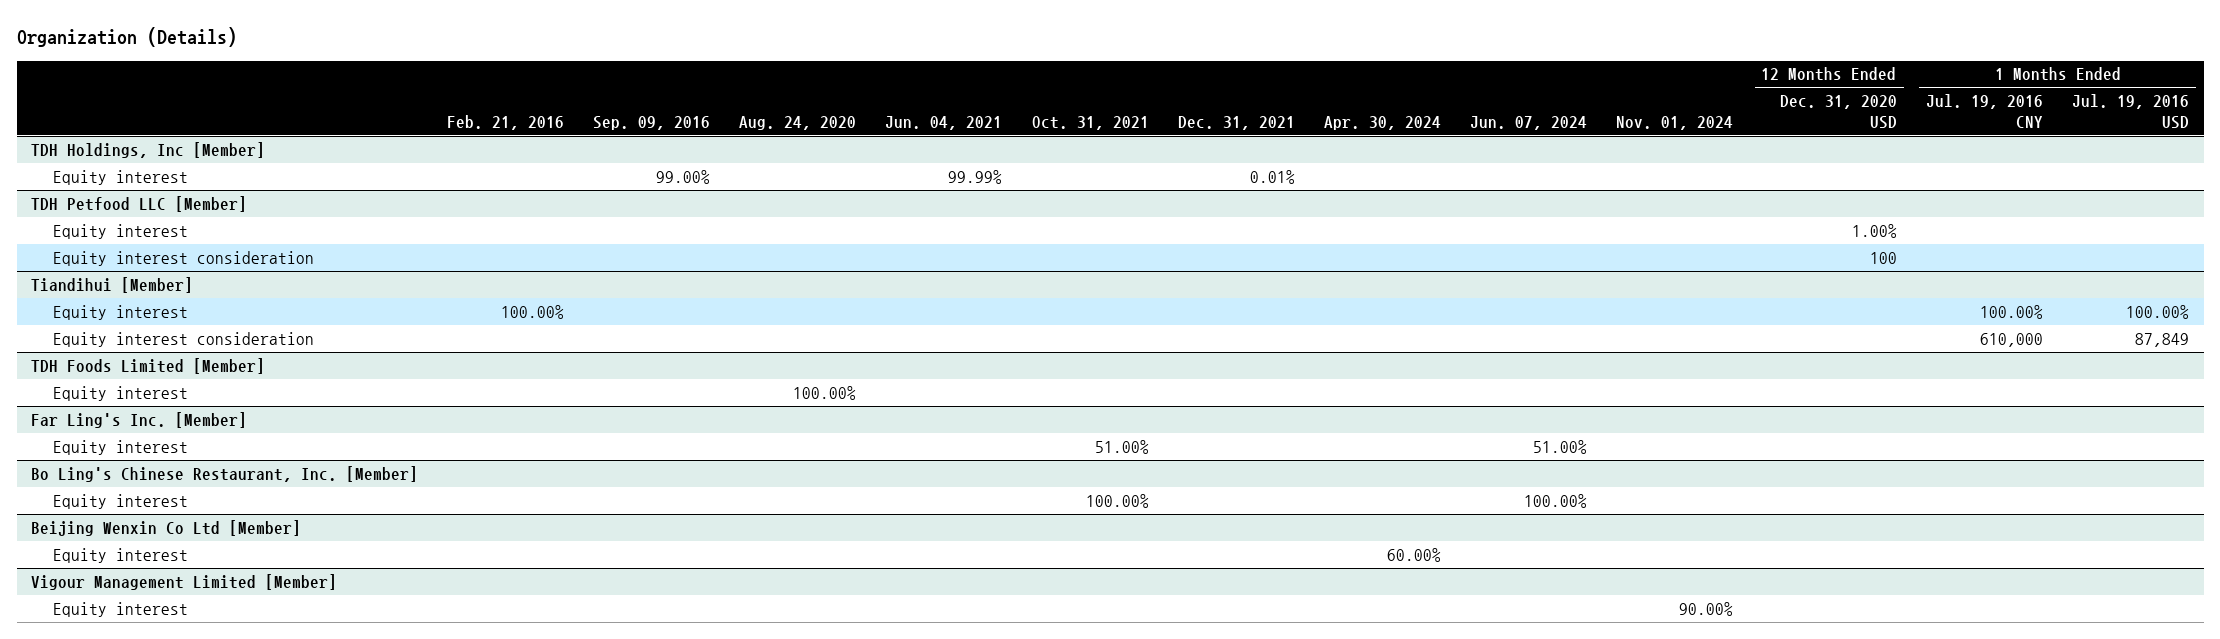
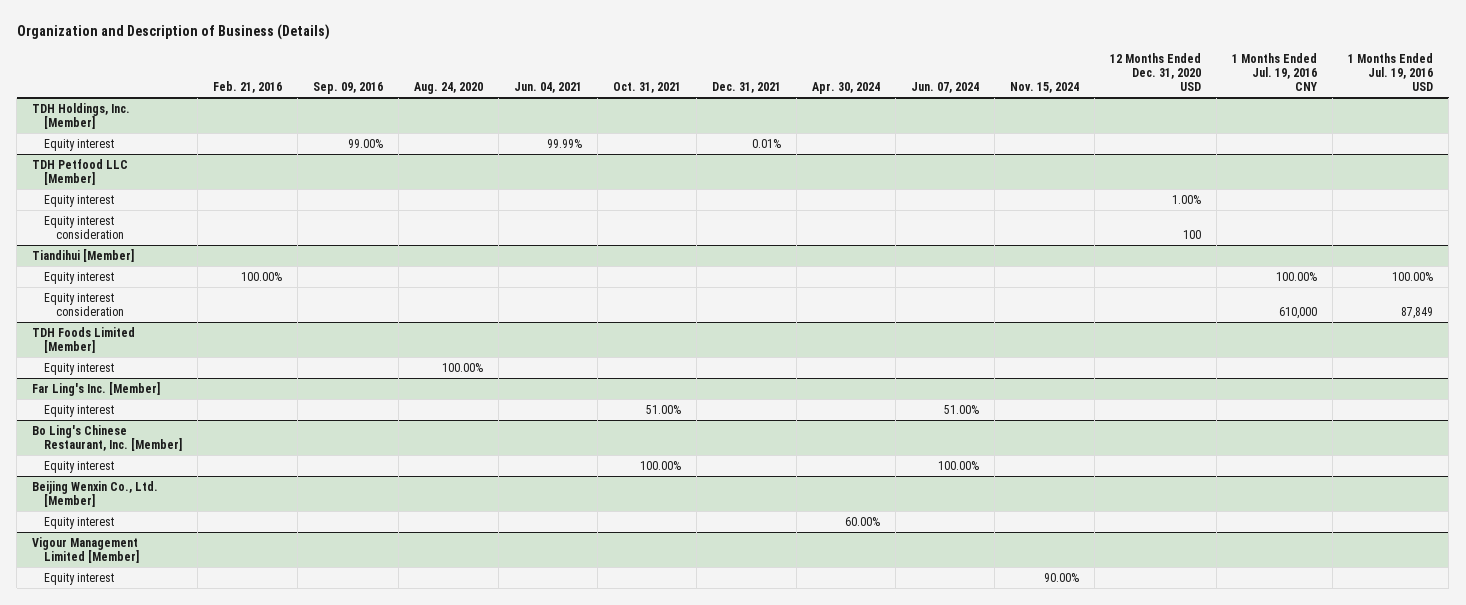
[16,27,237,48] Organization (Details) -> [16,23,330,40] Organization and Description of Business (Details)
[1615,115,1733,130] Nov. 01, 2024 -> none
none -> [1010,81,1080,93] Nov. 15, 2024
[31,141,266,158] TDH Holdings, Inc [Member] -> [32,102,131,130] TDH Holdings, Inc. [Member]
[31,519,302,536] Beijing Wenxin Co Ltd [Member] -> [32,480,159,508] Beijing Wenxin Co., Ltd. [Member]

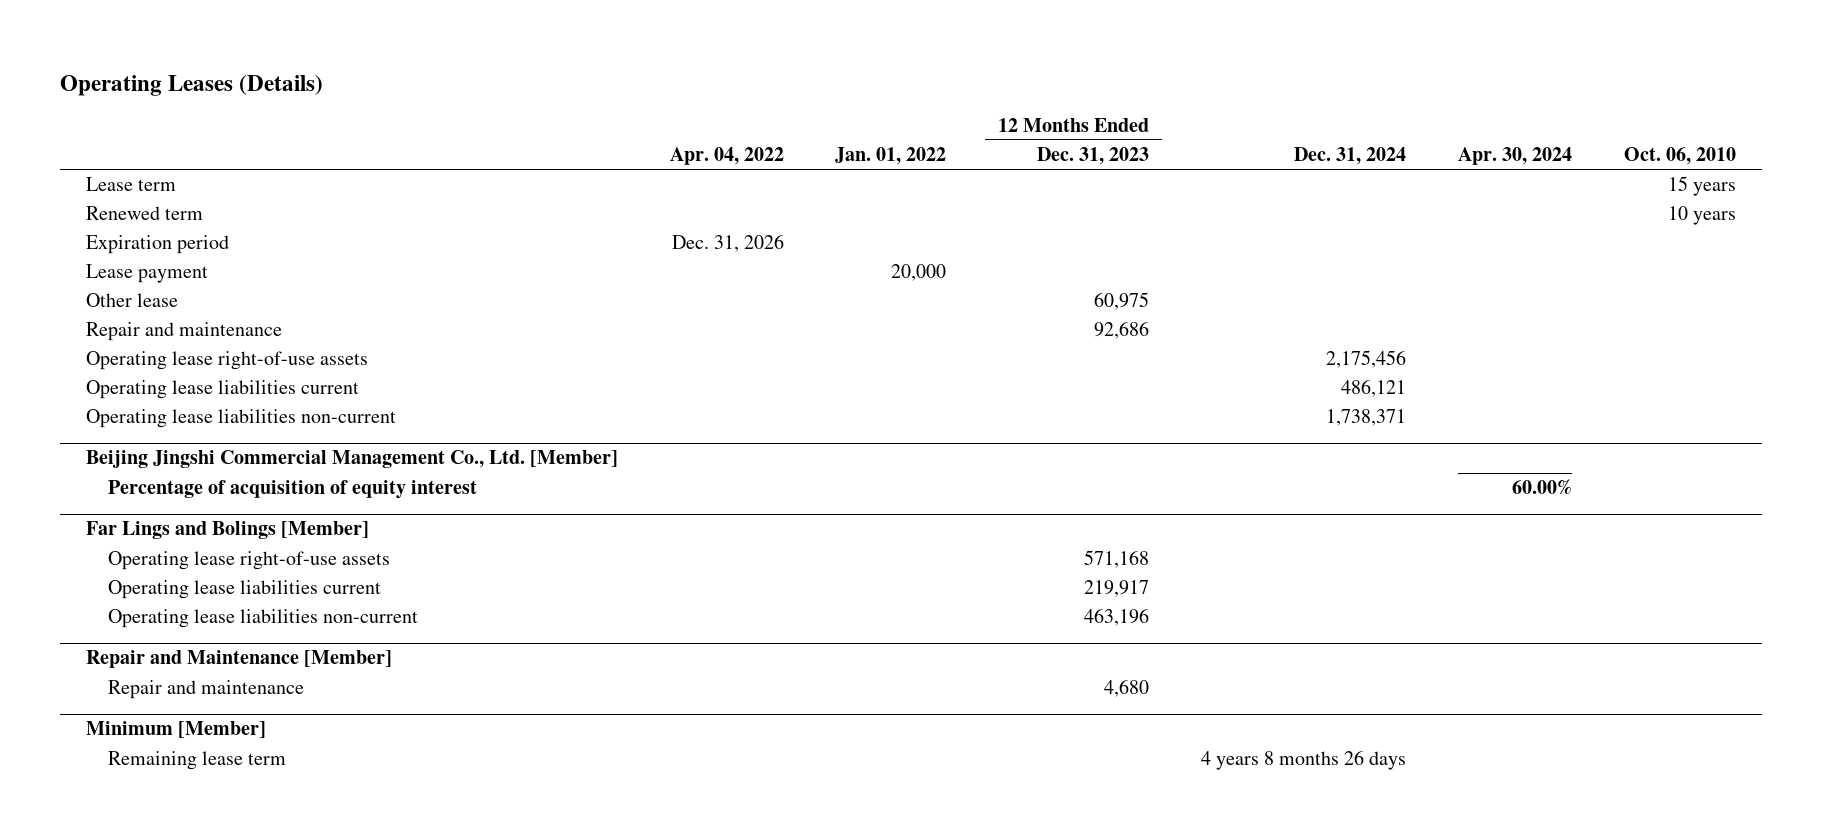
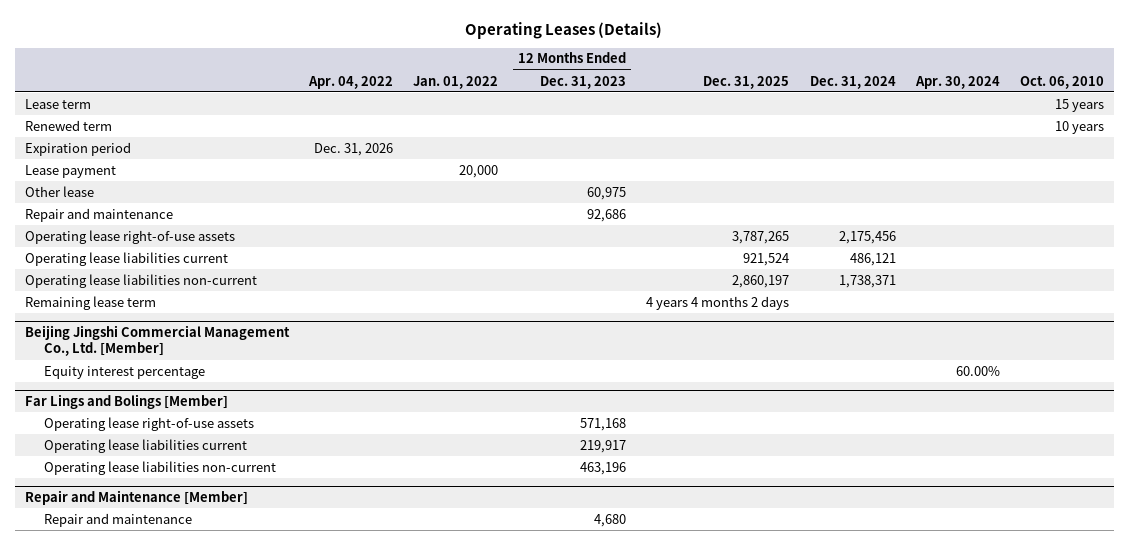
none -> [703,75,790,89] Dec. 31, 2025
none -> [24,295,156,310] Remaining lease term
[107,480,477,500] Percentage of acquisition of equity interest -> [44,365,206,379] Equity interest percentage
[85,721,266,739] Minimum [Member] -> none
[107,751,286,771] Remaining lease term -> none

